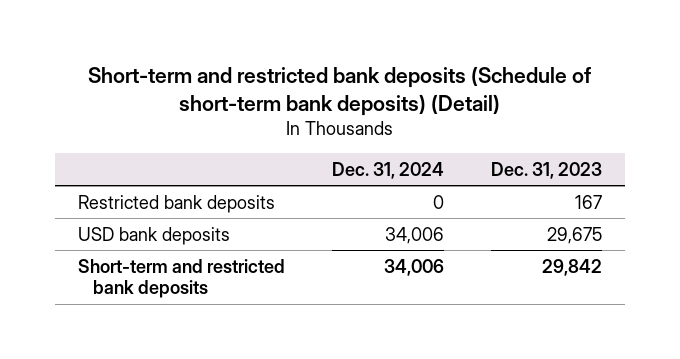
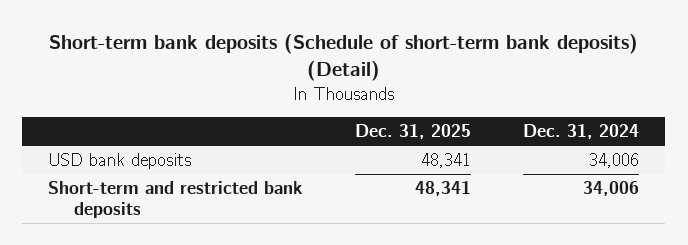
[88,65,592,116] Short-term and restricted bank deposits (Schedule of short-term bank deposits) (Detail) -> [48,34,638,82] Short-term bank deposits (Schedule of short-term bank deposits) (Detail)
[490,161,602,179] Dec. 31, 2023 -> none
none -> [355,124,472,140] Dec. 31, 2025
[78,194,276,213] Restricted bank deposits -> none

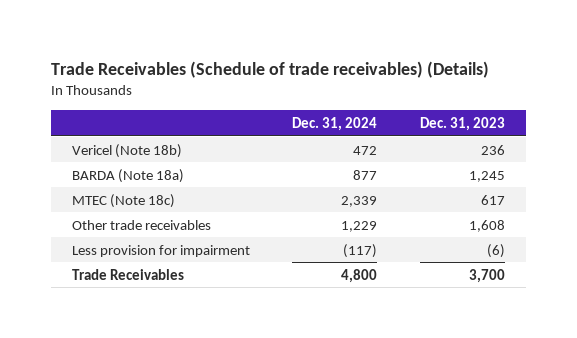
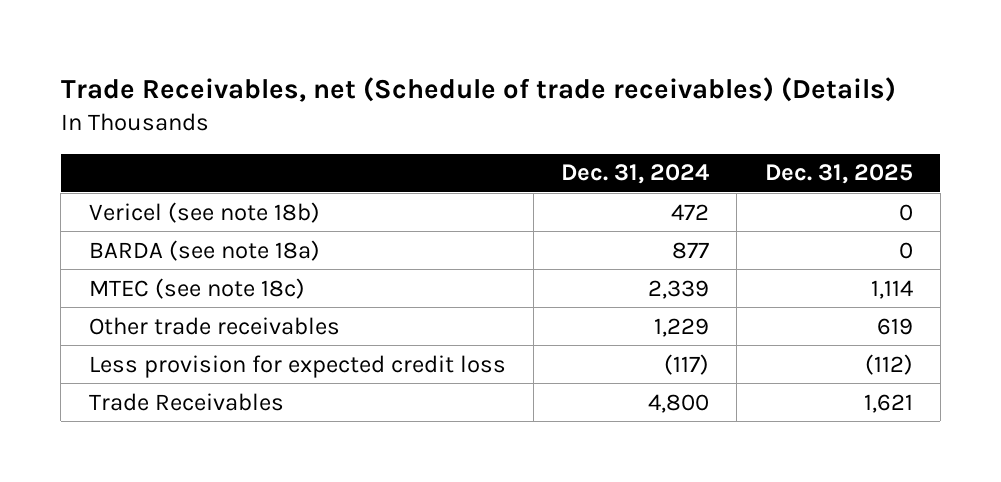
[50,60,489,78] Trade Receivables (Schedule of trade receivables) (Details) -> [60,76,896,102] Trade Receivables, net (Schedule of trade receivables) (Details)
[419,116,505,131] Dec. 31, 2023 -> none
none -> [764,164,913,185] Dec. 31, 2025
[72,143,183,158] Vericel (Note 18b) -> [88,201,320,223] Vericel (see note 18b)
[72,168,185,183] BARDA (Note 18a) -> [88,239,320,261] BARDA (see note 18a)
[72,193,176,208] MTEC (Note 18c) -> [88,277,305,299] MTEC (see note 18c)
[72,244,251,257] Less provision for impairment -> [88,354,506,378] Less provision for expected credit loss

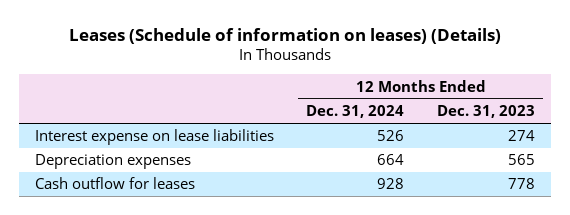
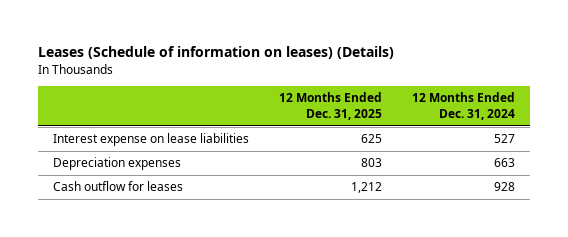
[436,105,535,119] Dec. 31, 2023 -> none
none -> [278,92,382,120] 12 Months Ended Dec. 31, 2025
[377,130,405,142] 526 -> [493,134,515,144] 527
[377,154,405,166] 664 -> [493,158,515,168] 663

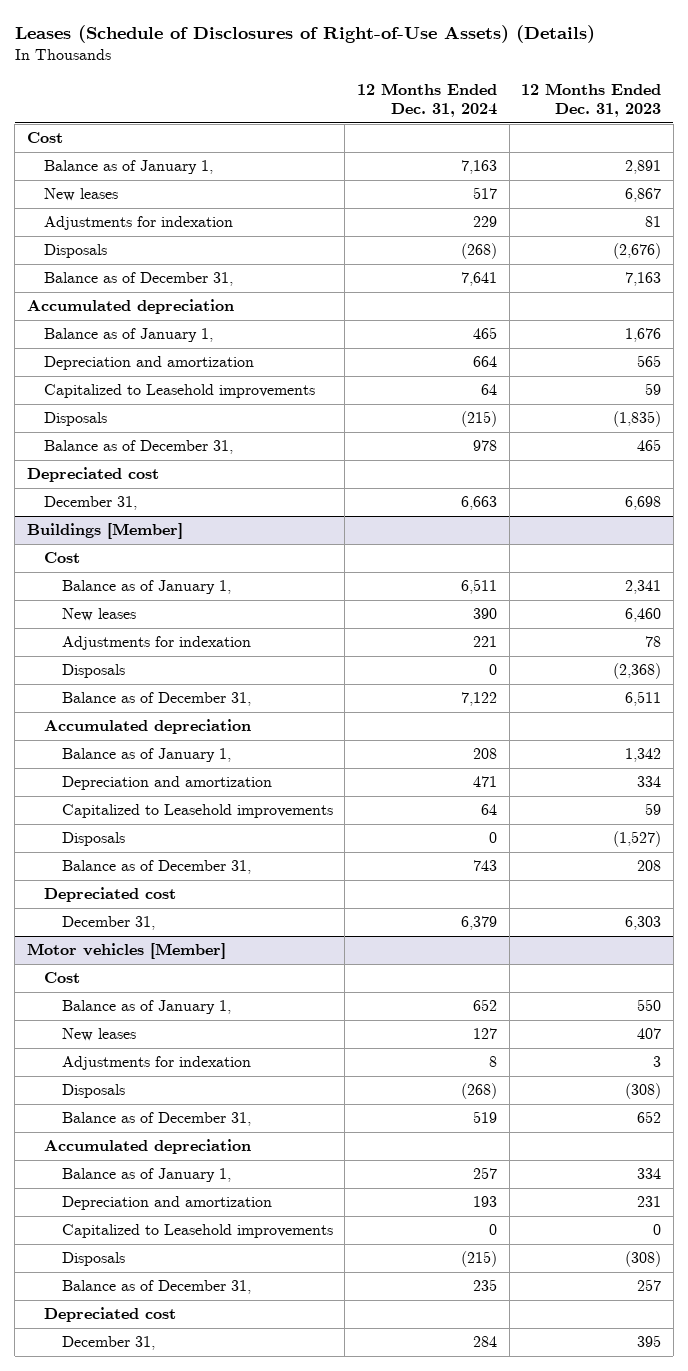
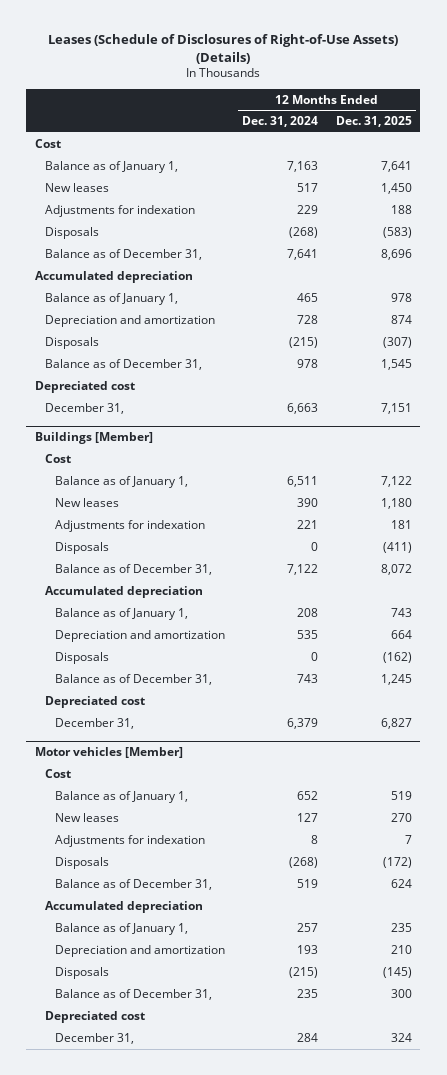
[521,82,662,117] 12 Months Ended Dec. 31, 2023 -> none
none -> [335,116,412,128] Dec. 31, 2025
[44,384,316,399] Capitalized to Leasehold improvements -> none
[472,356,497,368] 664 -> [297,314,319,324] 728
[61,804,333,819] Capitalized to Leasehold improvements -> none
[472,776,497,788] 471 -> [297,629,319,639] 535
[61,1224,333,1239] Capitalized to Leasehold improvements -> none

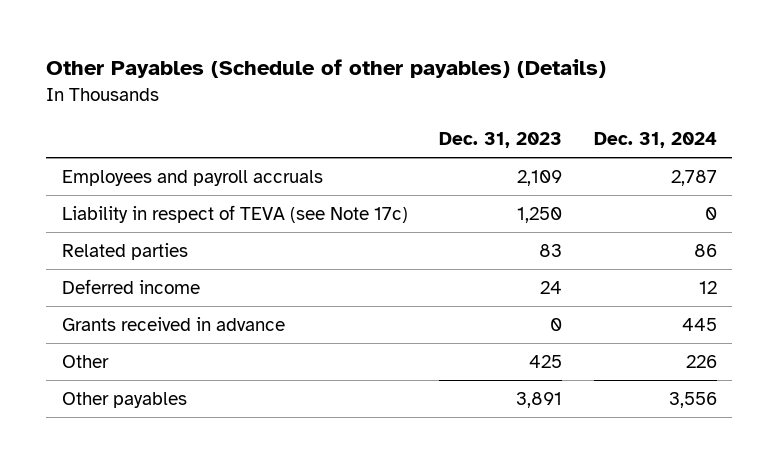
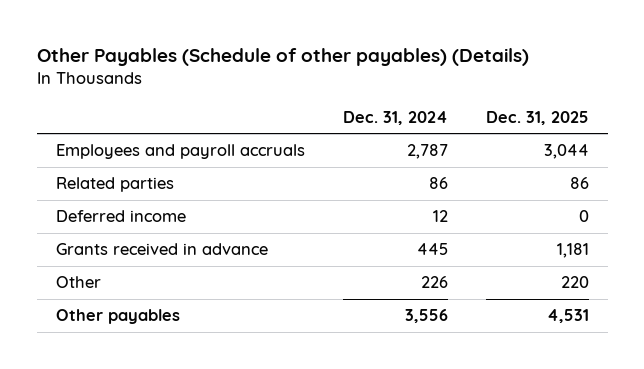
[439,132,563,149] Dec. 31, 2023 -> none
none -> [485,110,589,125] Dec. 31, 2025
[61,205,408,224] Liability in respect of TEVA (see Note 17c) -> none

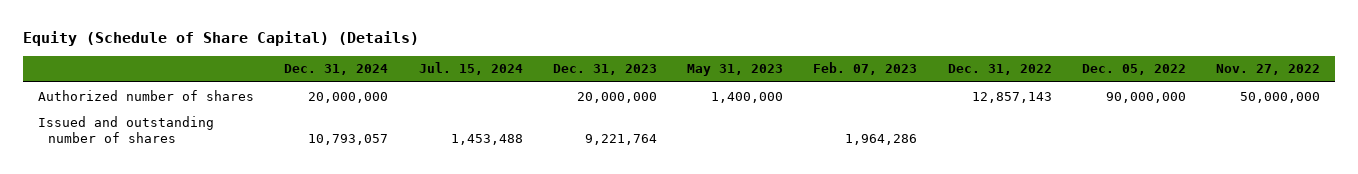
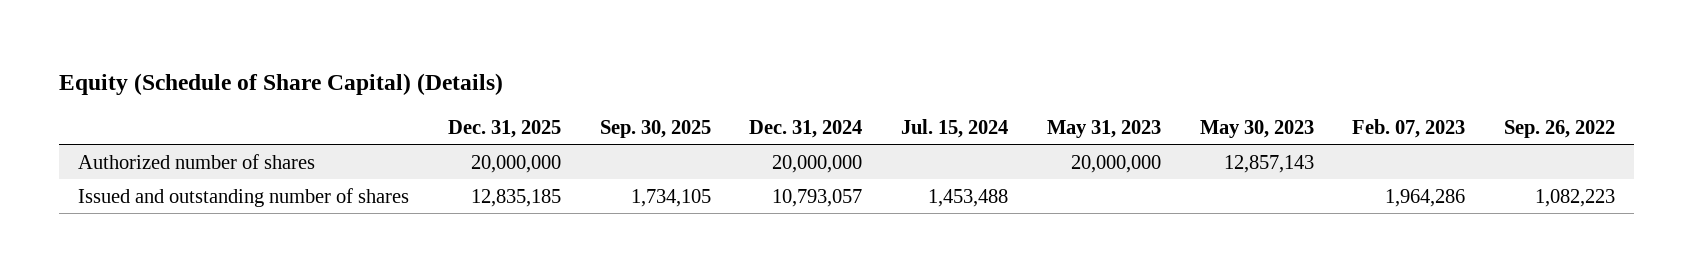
[552,64,657,76] Dec. 31, 2023 -> none
[947,64,1052,76] Dec. 31, 2022 -> none
[1081,64,1186,76] Dec. 05, 2022 -> none
[1216,64,1321,76] Nov. 27, 2022 -> none
none -> [447,119,561,138] Dec. 31, 2025
none -> [599,119,711,138] Sep. 30, 2025
none -> [1199,119,1314,138] May 30, 2023
none -> [1504,119,1616,138] Sep. 26, 2022
[711,91,784,103] 1,400,000 -> [1070,154,1161,173] 20,000,000

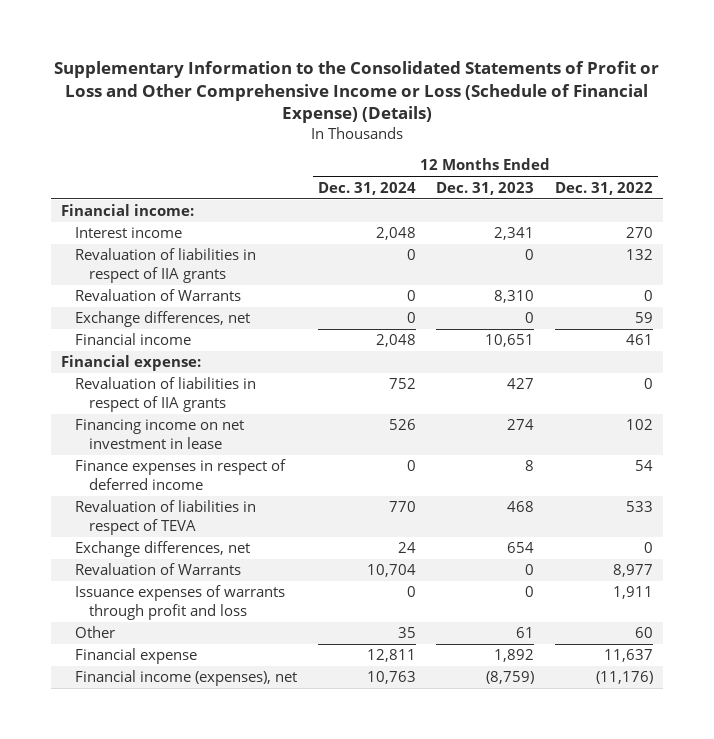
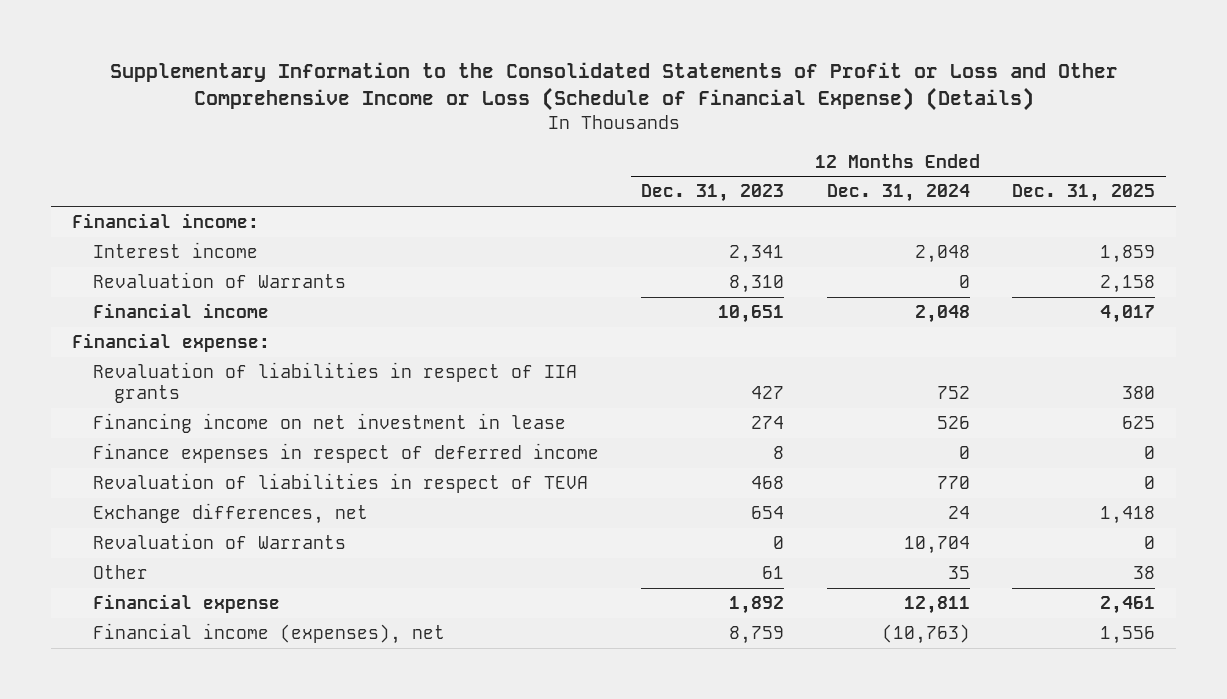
[555,181,654,195] Dec. 31, 2022 -> none
none -> [1011,184,1155,203] Dec. 31, 2025
[75,248,257,284] Revaluation of liabilities in respect of IIA grants -> none
[75,311,251,328] Exchange differences, net -> none
[75,585,286,621] Issuance expenses of warrants through profit and loss -> none
[366,671,416,685] 10,763 -> [881,623,970,644] (10,763)
[486,671,535,685] (8,759) -> [729,625,785,644] 8,759

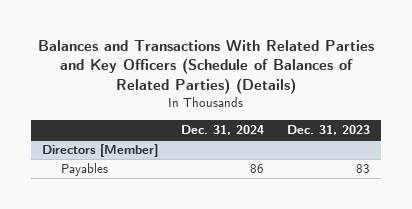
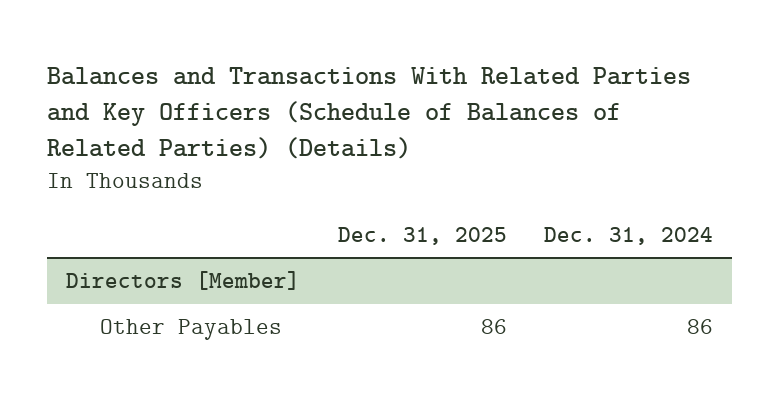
[286,125,370,136] Dec. 31, 2023 -> none
none -> [337,226,507,245] Dec. 31, 2025
[60,163,108,177] Payables -> [100,319,283,341] Other Payables

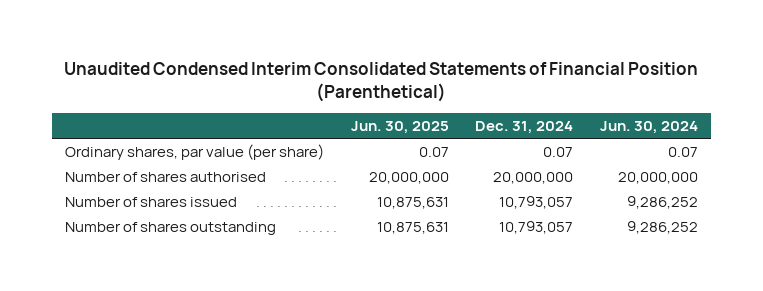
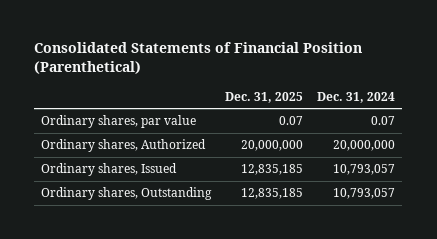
[64,61,699,103] Unaudited Condensed Interim Consolidated Statements of Financial Position (Parenthetical) -> [34,42,363,75] Consolidated Statements of Financial Position (Parenthetical)
[350,121,449,135] Jun. 30, 2025 -> none
[599,121,698,135] Jun. 30, 2024 -> none
none -> [225,91,304,103] Dec. 31, 2025
[64,144,324,161] Ordinary shares, par value (per share) -> [41,115,197,129] Ordinary shares, par value
[64,172,266,183] Number of shares authorised -> [41,139,207,153] Ordinary shares, Authorized
[64,197,237,208] Number of shares issued -> [41,163,178,177] Ordinary shares, Issued
[64,222,276,236] Number of shares outstanding -> [41,187,213,201] Ordinary shares, Outstanding

